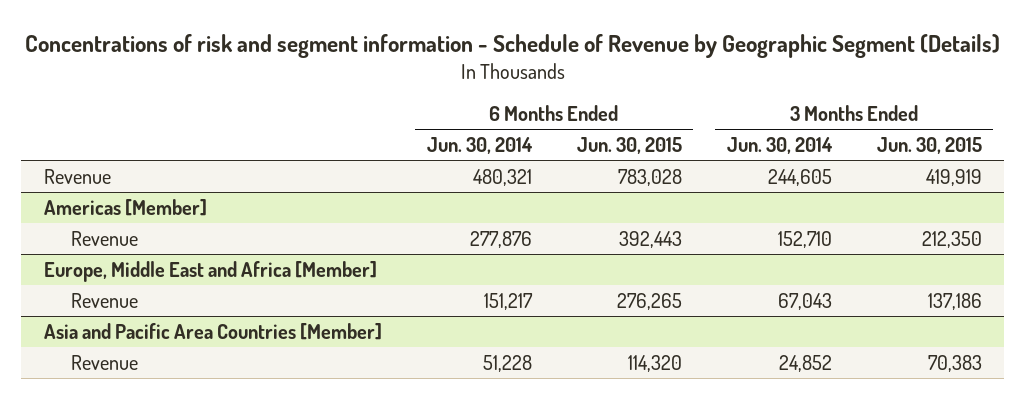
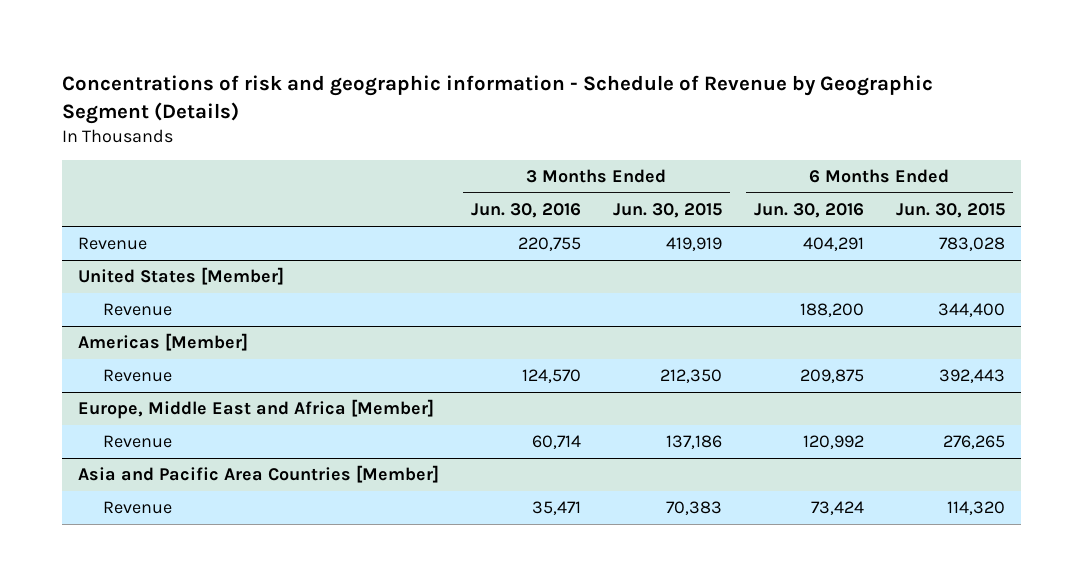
[24,33,1000,58] Concentrations of risk and segment information - Schedule of Revenue by Geographic Segment (Details) -> [62,74,934,124] Concentrations of risk and geographic information - Schedule of Revenue by Geographic Segment (Details)
[426,137,533,155] Jun. 30, 2014 -> none
[726,137,833,155] Jun. 30, 2014 -> none
none -> [470,203,581,219] Jun. 30, 2016
none -> [753,203,864,219] Jun. 30, 2016
none -> [78,267,285,286] United States [Member]
none -> [102,303,172,317] Revenue

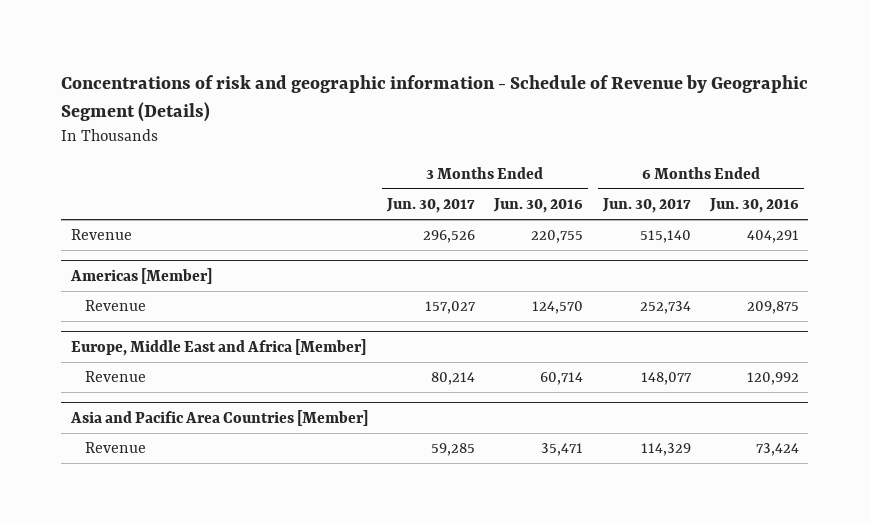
[612,203,722,219] Jun. 30, 2015 -> none
[895,203,1005,219] Jun. 30, 2015 -> none
none -> [386,198,476,214] Jun. 30, 2017
none -> [601,198,691,214] Jun. 30, 2017
[78,267,285,286] United States [Member] -> none
[102,303,172,317] Revenue -> none

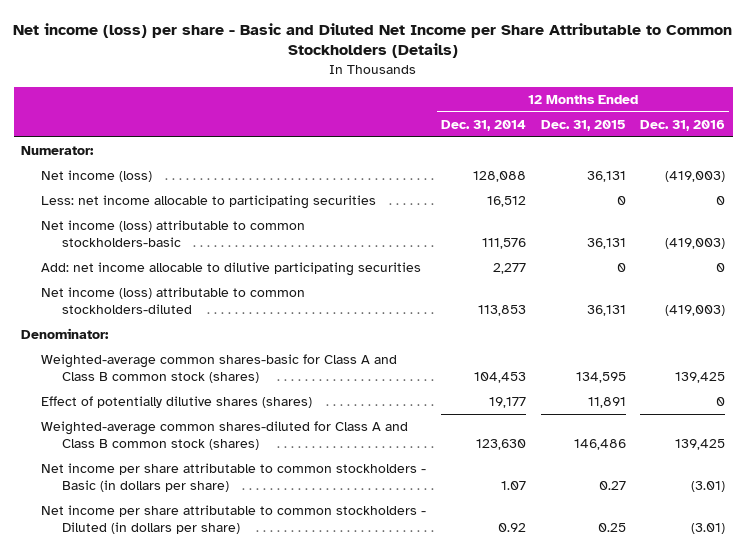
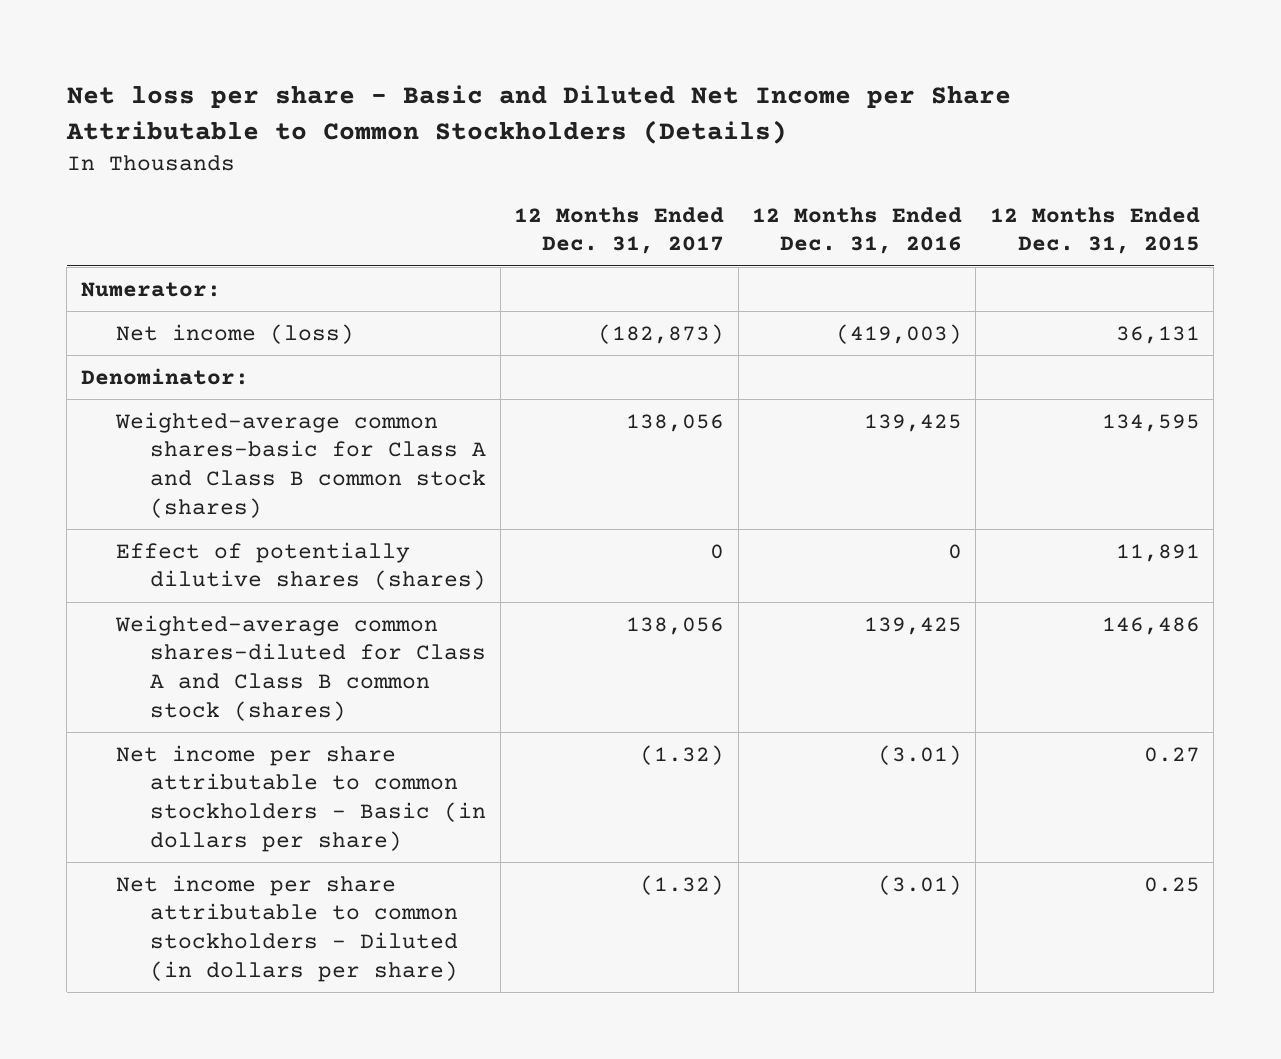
[13,22,733,59] Net income (loss) per share - Basic and Diluted Net Income per Share Attributable to Common Stockholders (Details) -> [65,84,1011,144] Net loss per share - Basic and Diluted Net Income per Share Attributable to Common Stockholders (Details)
[441,119,527,131] Dec. 31, 2014 -> none
none -> [514,206,725,255] 12 Months Ended Dec. 31, 2017
[41,194,377,209] Less: net income allocable to participating securities -> none
[41,219,306,247] Net income (loss) attributable to common stockholders-basic -> none
[41,261,422,276] Add: net income allocable to dilutive participating securities -> none
[41,286,306,314] Net income (loss) attributable to common stockholders-diluted -> none

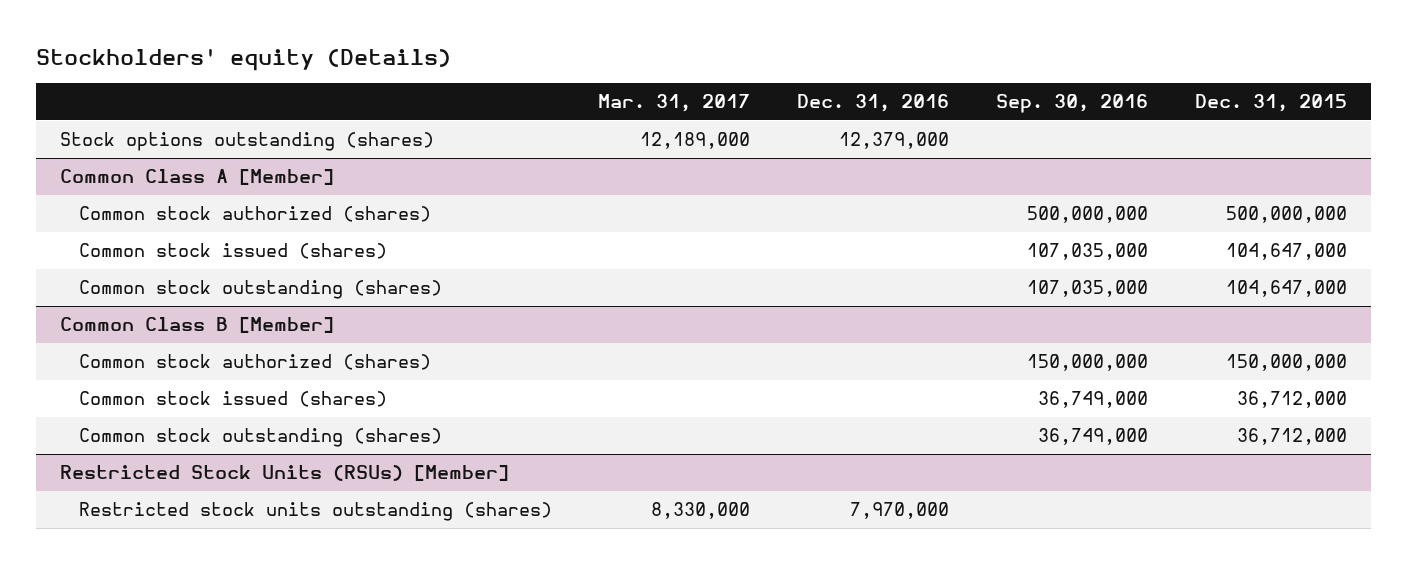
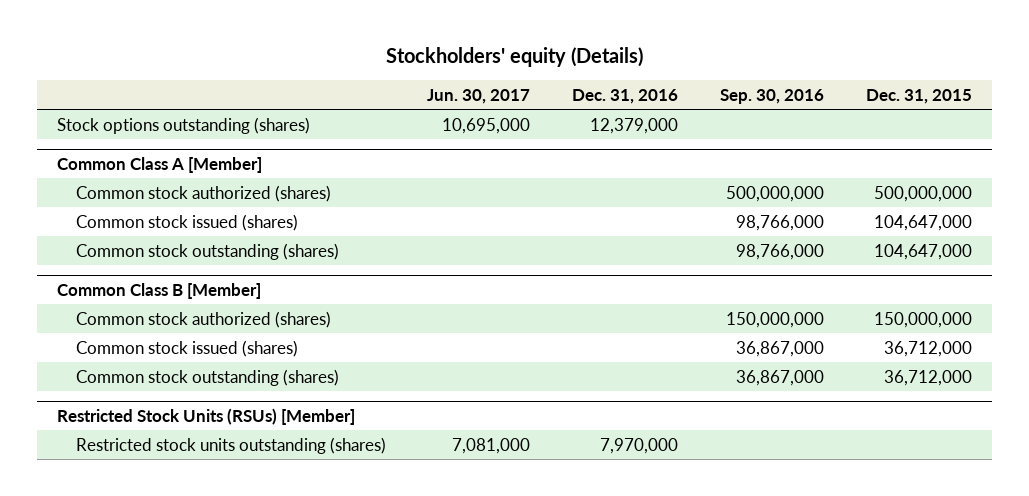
[598,94,751,113] Mar. 31, 2017 -> none
none -> [427,88,531,104] Jun. 30, 2017
[1027,243,1149,261] 107,035,000 -> [735,214,824,231] 98,766,000
[1027,280,1149,298] 107,035,000 -> [735,243,824,260] 98,766,000
[1038,391,1149,409] 36,749,000 -> [735,340,824,357] 36,867,000
[1038,428,1149,446] 36,749,000 -> [735,369,824,386] 36,867,000

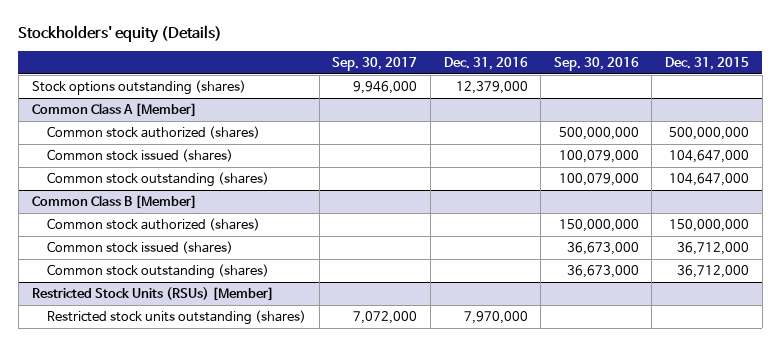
[427,88,531,104] Jun. 30, 2017 -> none
none -> [332,56,418,71] Sep. 30, 2017
[735,214,824,231] 98,766,000 -> [558,150,639,164] 100,079,000
[735,243,824,260] 98,766,000 -> [558,173,639,187] 100,079,000
[735,340,824,357] 36,867,000 -> [566,242,639,256] 36,673,000
[735,369,824,386] 36,867,000 -> [566,265,639,279] 36,673,000

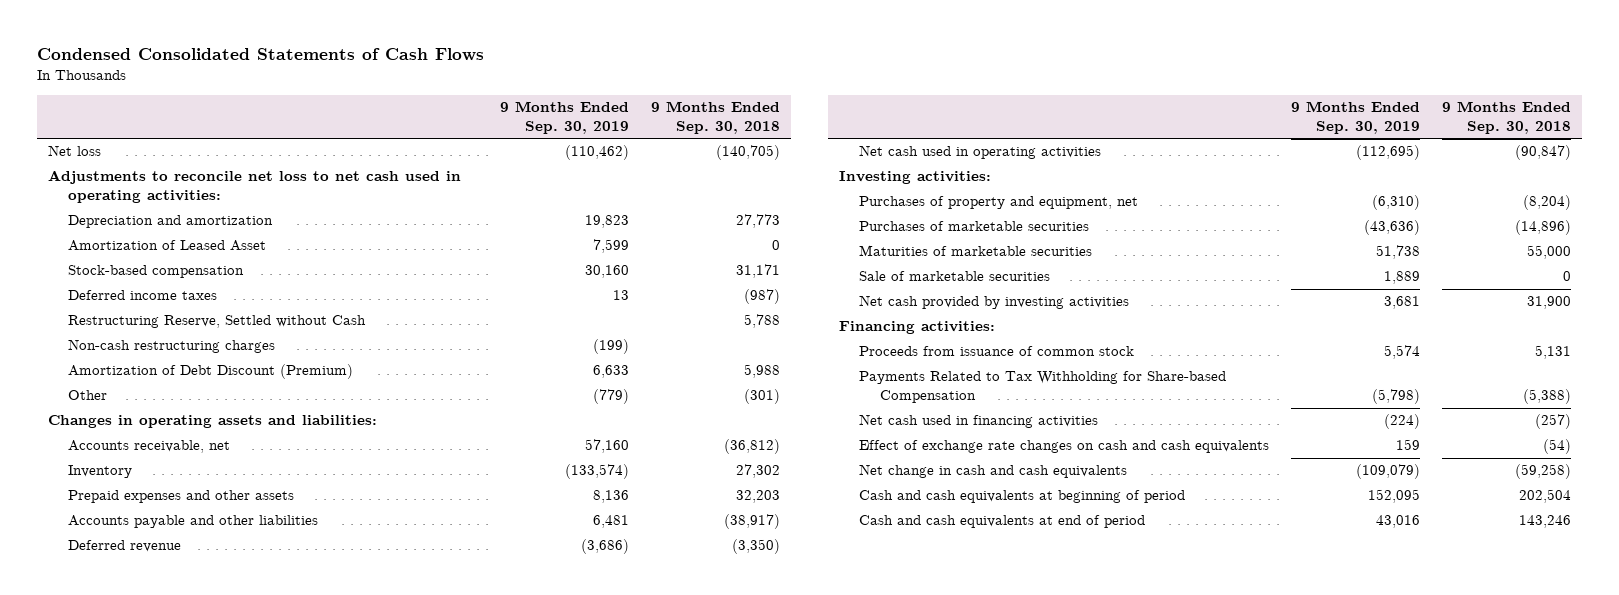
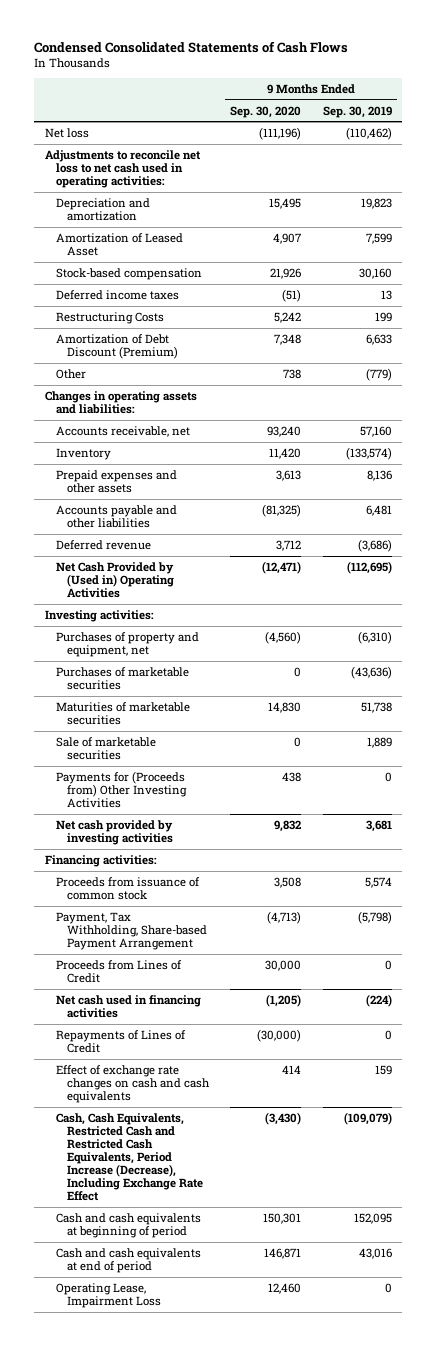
[651,101,781,134] 9 Months Ended Sep. 30, 2018 -> none
none -> [230,105,302,118] Sep. 30, 2020
[68,315,367,329] Restructuring Reserve, Settled without Cash -> none
[68,339,276,354] Non-cash restructuring charges -> none
none -> [55,311,164,324] Restructuring Costs
[859,145,1102,160] Net cash used in operating activities -> [55,561,174,599] Net Cash Provided by (Used in) Operating Activities
none -> [55,770,187,809] Payments for (Proceeds from) Other Investing Activities
[859,371,1227,404] Payments Related to Tax Withholding for Share-based Compensation -> [55,911,207,951] Payment, Tax Withholding, Share-based Payment Arrangement
none -> [55,959,182,983] Proceeds from Lines of Credit
none -> [55,1029,186,1053] Repayments of Lines of Credit
[859,464,1128,479] Net change in cash and cash equivalents -> [55,1112,203,1202] Cash, Cash Equivalents, Restricted Cash and Restricted Cash Equivalents, Period Increase (Decrease), Including Exchange Rate Effect
none -> [55,1282,161,1308] Operating Lease, Impairment Loss

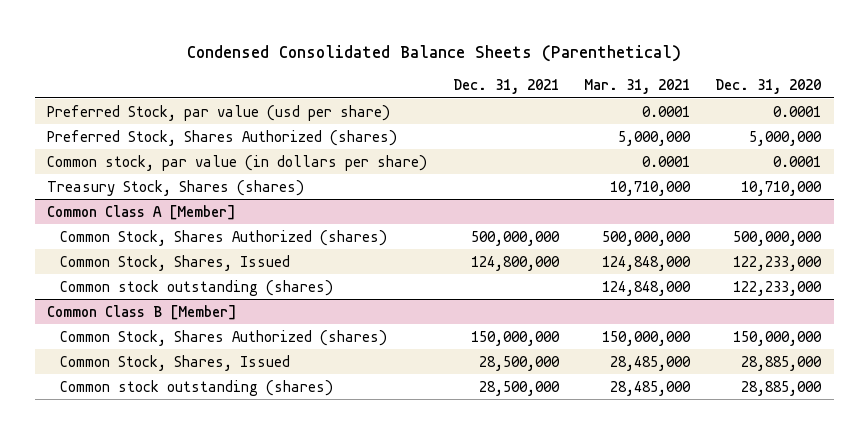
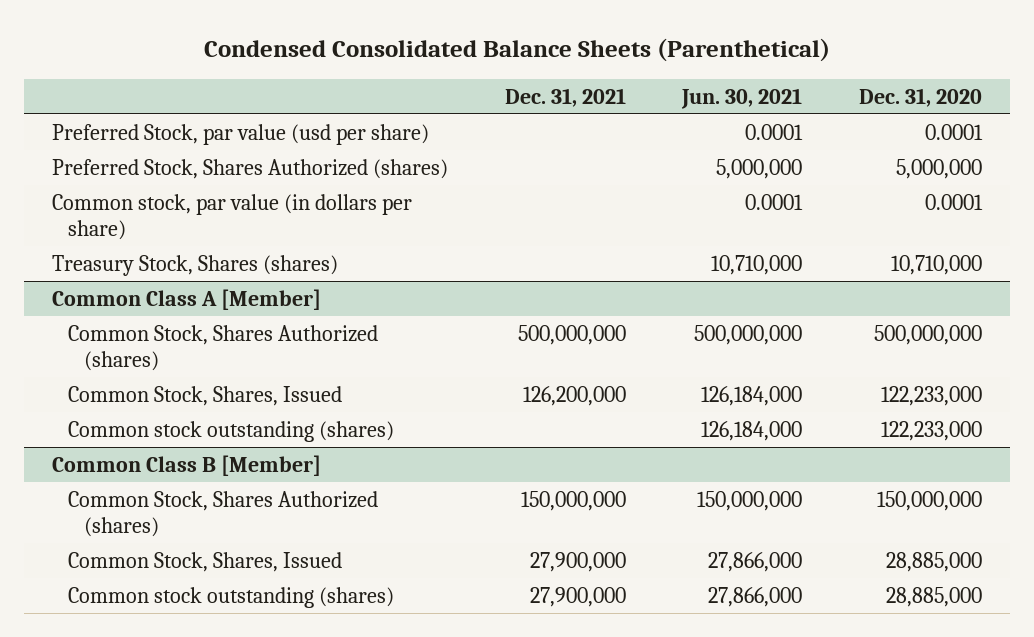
[583,79,690,95] Mar. 31, 2021 -> none
none -> [681,87,803,109] Jun. 30, 2021
[470,255,560,271] 124,800,000 -> [522,385,626,406] 126,200,000
[478,355,560,371] 28,500,000 -> [529,551,626,572] 27,900,000
[478,380,560,396] 28,500,000 -> [529,586,626,607] 27,900,000

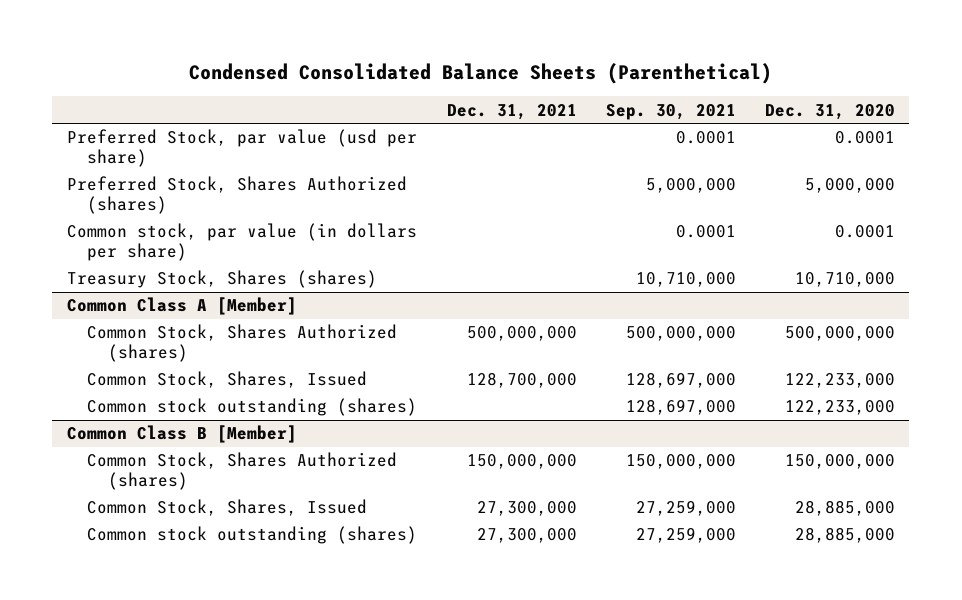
[681,87,803,109] Jun. 30, 2021 -> none
none -> [605,103,736,120] Sep. 30, 2021
[522,385,626,406] 126,200,000 -> [466,372,577,389] 128,700,000
[529,551,626,572] 27,900,000 -> [476,501,577,517] 27,300,000
[529,586,626,607] 27,900,000 -> [476,528,577,544] 27,300,000

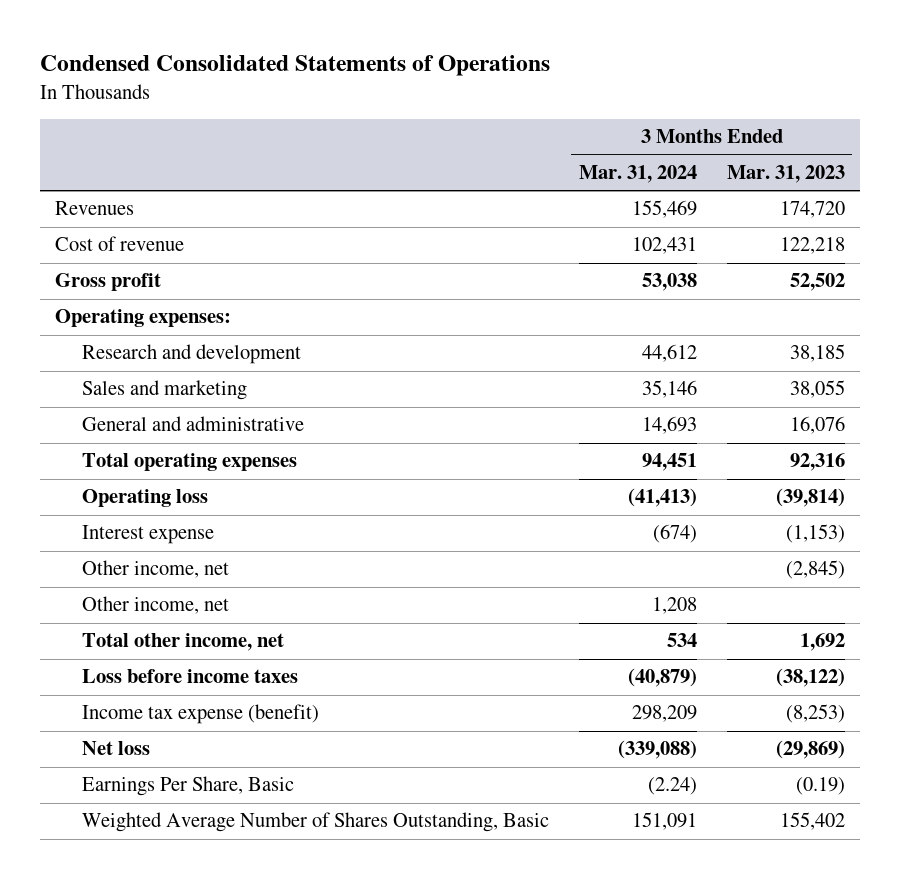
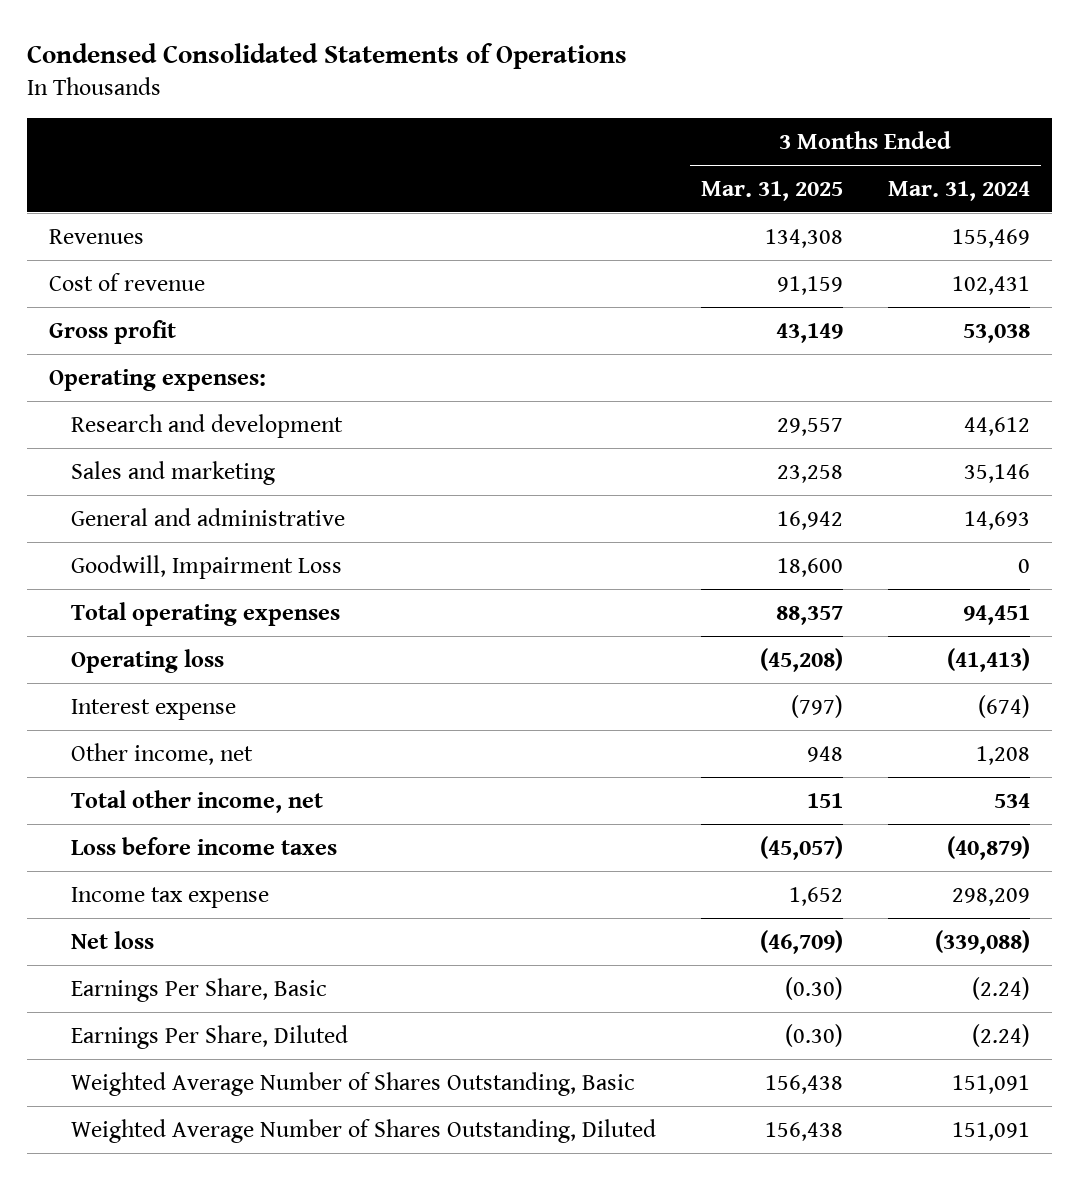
[726,165,845,184] Mar. 31, 2023 -> none
none -> [701,180,844,201] Mar. 31, 2025
none -> [71,554,343,579] Goodwill, Impairment Loss
[81,560,229,579] Other income, net -> none
[81,704,319,725] Income tax expense (benefit) -> [71,886,270,908] Income tax expense
none -> [71,1024,349,1049] Earnings Per Share, Diluted
none -> [71,1118,657,1143] Weighted Average Number of Shares Outstanding, Diluted

